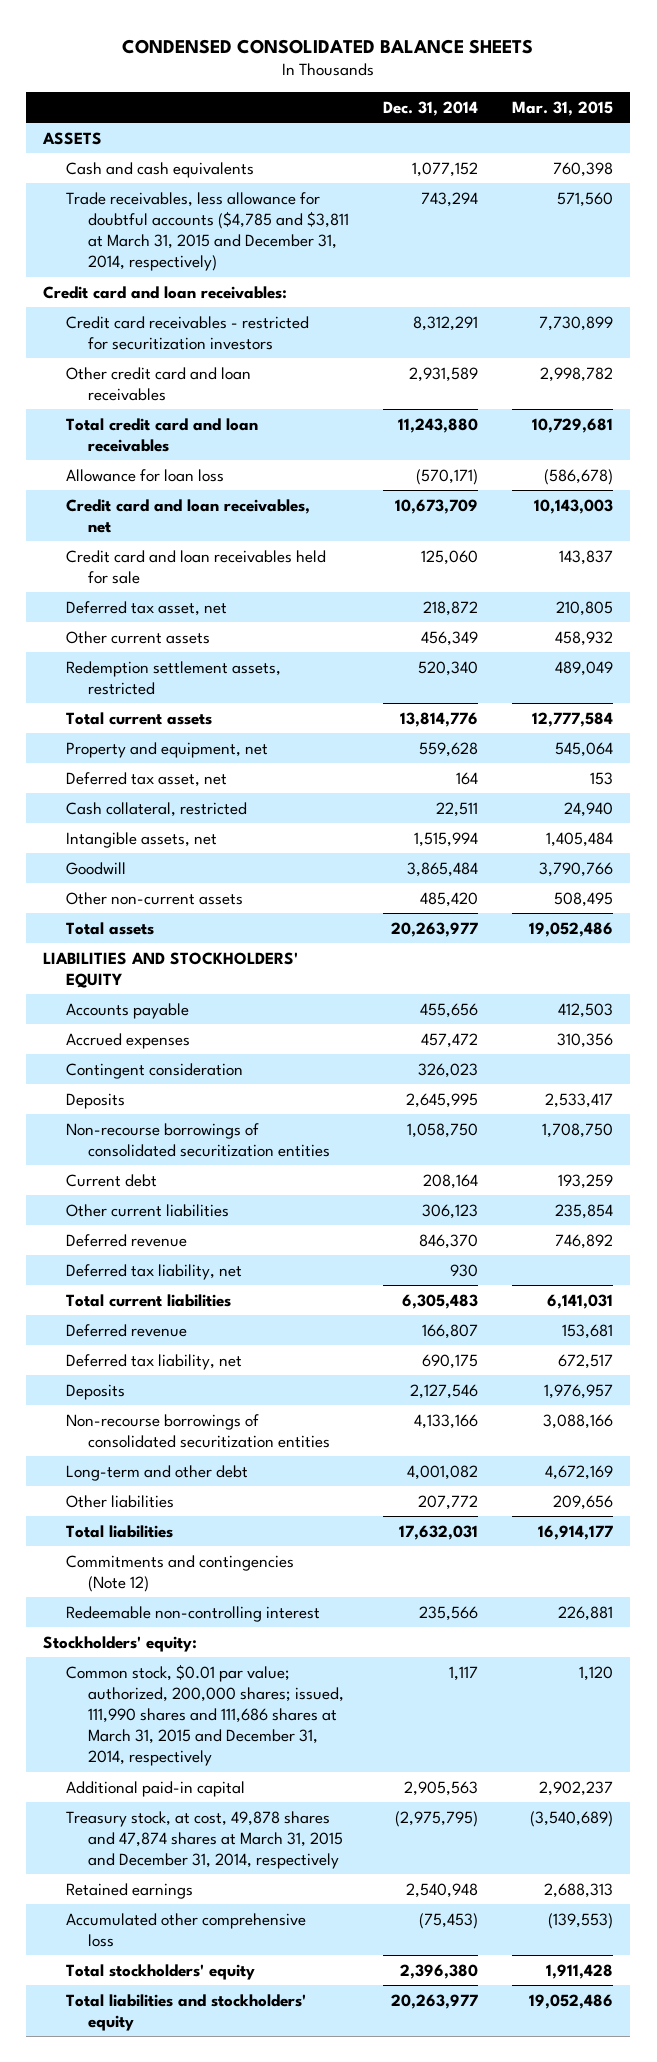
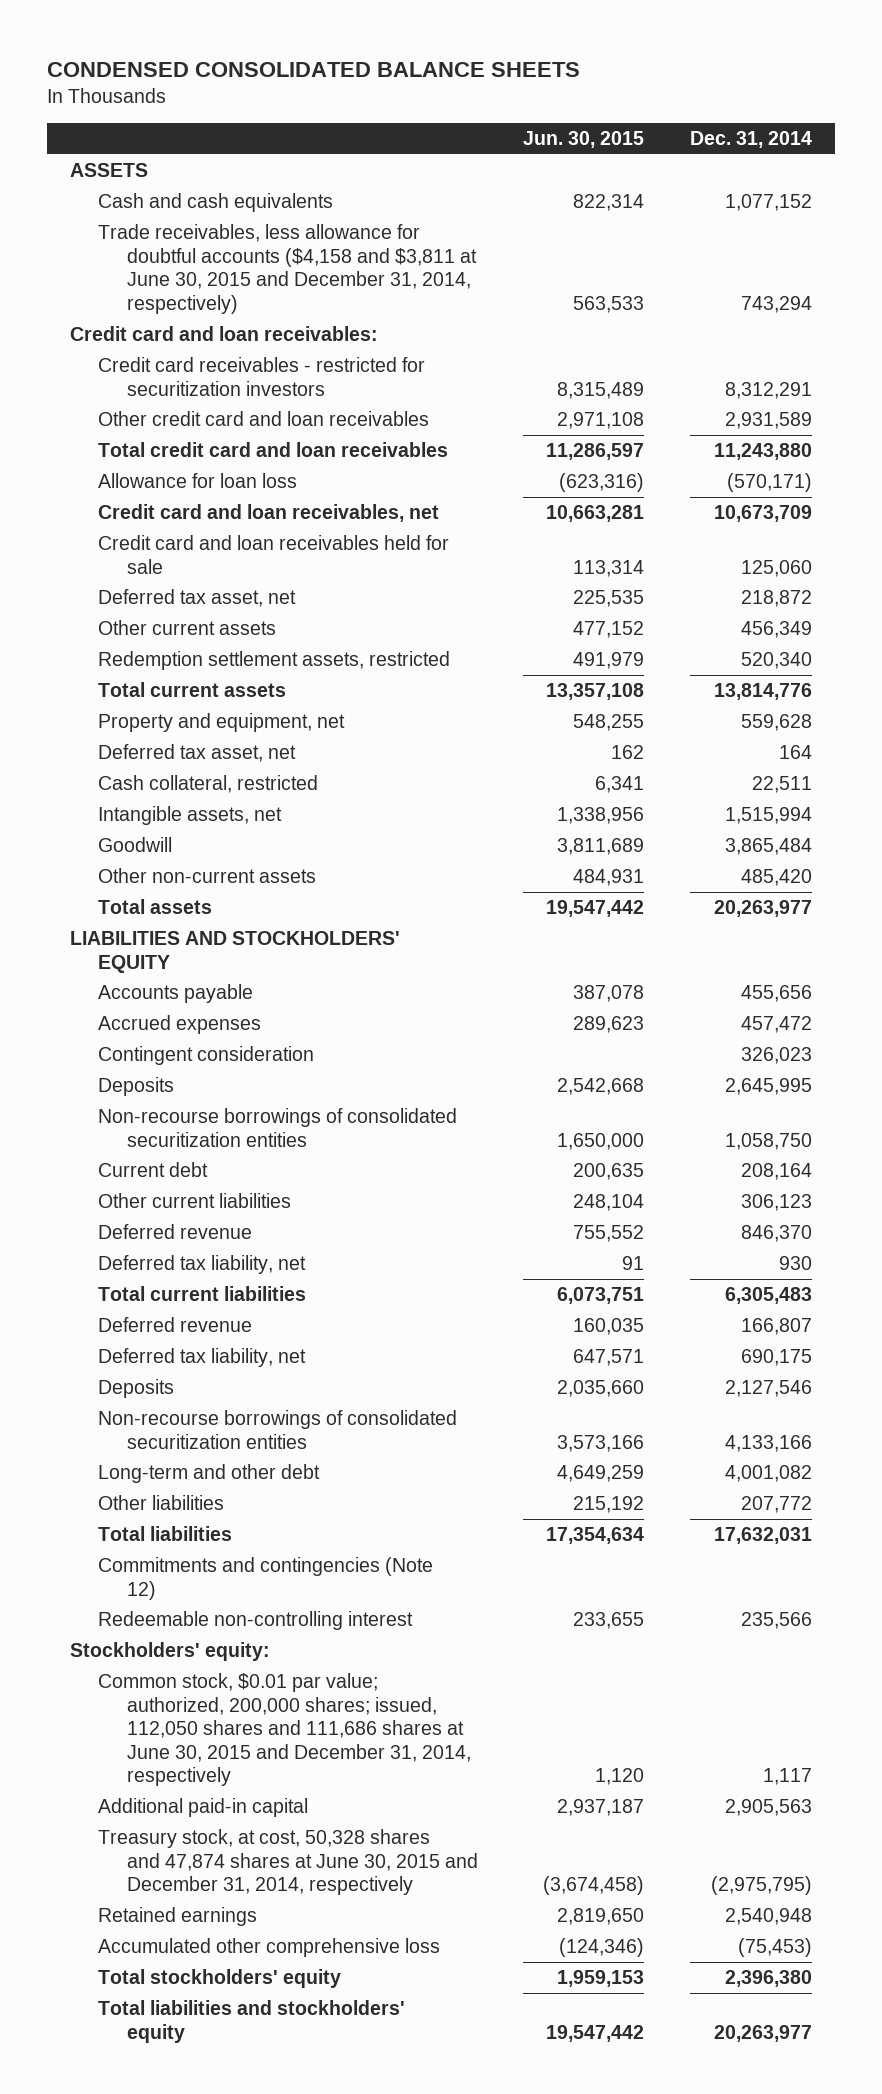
[512,100,614,116] Mar. 31, 2015 -> none
none -> [523,130,645,148] Jun. 30, 2015
[65,191,350,272] Trade receivables, less allowance for doubtful accounts ($4,785 and $3,811 at March 31, 2015 and December 31, 2014, respectively) -> [98,224,477,314] Trade receivables, less allowance for doubtful accounts ($4,158 and $3,811 at June 30, 2015 and December 31, 2014, respectively)
[65,1663,345,1767] Common stock, $0.01 par value; authorized, 200,000 shares; issued, 111,990 shares and 111,686 shares at March 31, 2015 and December 31, 2014, respectively -> [98,1673,471,1787] Common stock, $0.01 par value; authorized, 200,000 shares; issued, 112,050 shares and 111,686 shares at June 30, 2015 and December 31, 2014, respectively
[65,1810,344,1869] Treasury stock, at cost, 49,878 shares and 47,874 shares at March 31, 2015 and December 31, 2014, respectively -> [98,1829,478,1896] Treasury stock, at cost, 50,328 shares and 47,874 shares at June 30, 2015 and December 31, 2014, respectively

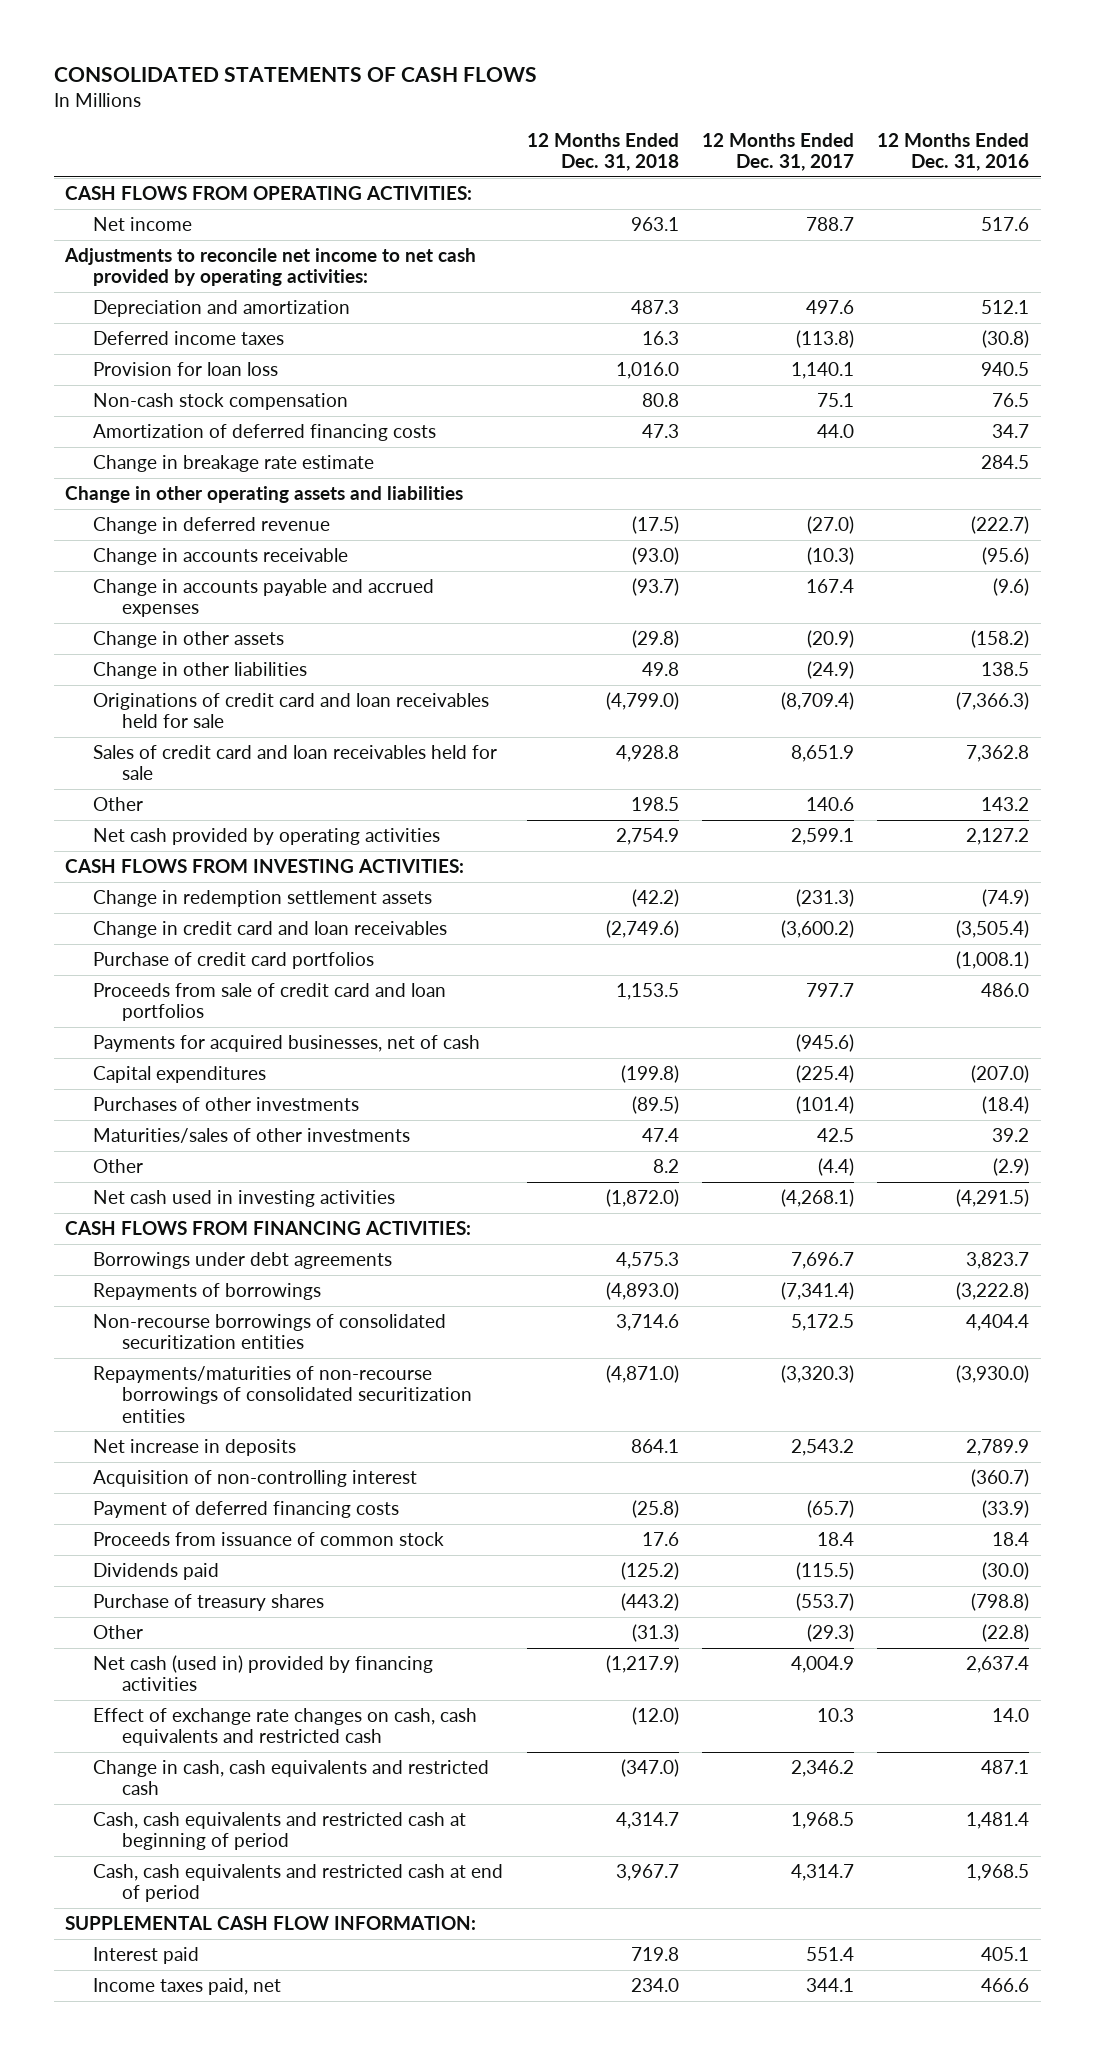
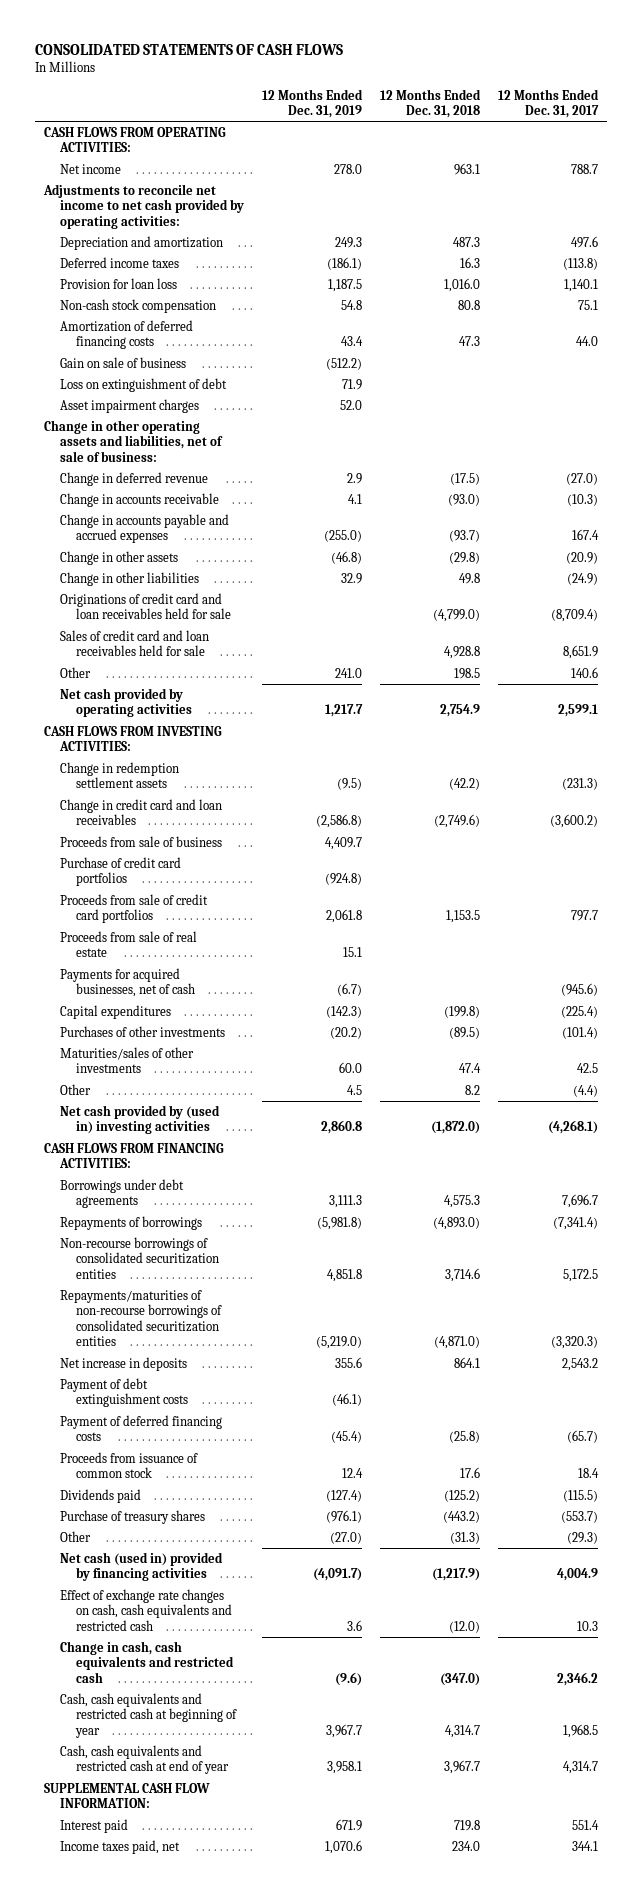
[877,132,1030,172] 12 Months Ended Dec. 31, 2016 -> none
none -> [261,88,363,119] 12 Months Ended Dec. 31, 2019
[93,454,375,472] Change in breakage rate estimate -> none
none -> [59,356,186,368] Gain on sale of business
none -> [59,377,227,392] Loss on extinguishment of debt
none -> [59,398,199,413] Asset impairment charges
[65,485,464,503] Change in other operating assets and liabilities -> [44,419,223,462] Change in other operating assets and liabilities, net of sale of business:
none -> [59,835,222,847] Proceeds from sale of business
[93,982,447,1022] Proceeds from sale of credit card and loan portfolios -> [59,893,208,924] Proceeds from sale of credit card portfolios
none -> [59,930,197,958] Proceeds from sale of real estate
[93,1189,396,1207] Net cash used in investing activities -> [59,1104,220,1135] Net cash provided by (used in) investing activities
[93,1469,418,1487] Acquisition of non-controlling interest -> none
none -> [59,1377,188,1408] Payment of debt extinguishment costs
[93,1811,467,1851] Cash, cash equivalents and restricted cash at beginning of period -> [59,1692,237,1738] Cash, cash equivalents and restricted cash at beginning of year
[93,1863,504,1903] Cash, cash equivalents and restricted cash at end of period -> [59,1744,229,1775] Cash, cash equivalents and restricted cash at end of year

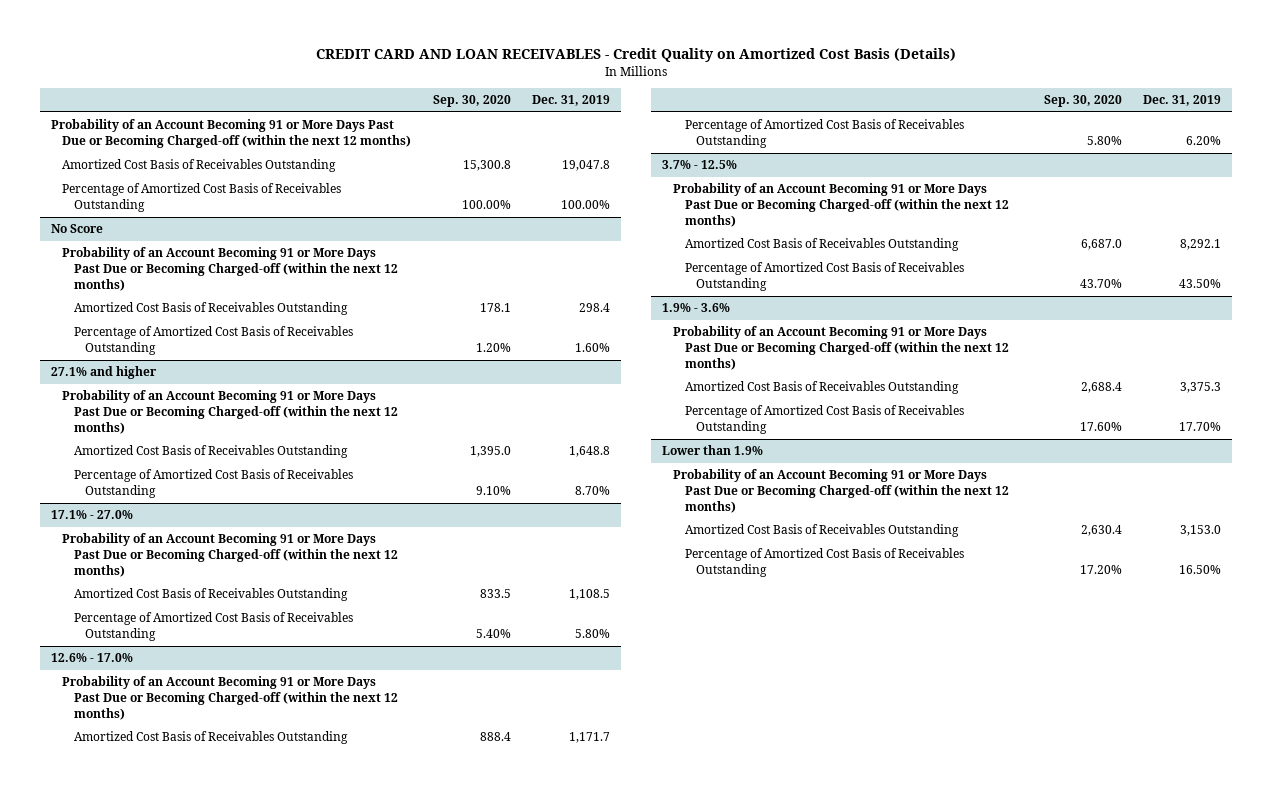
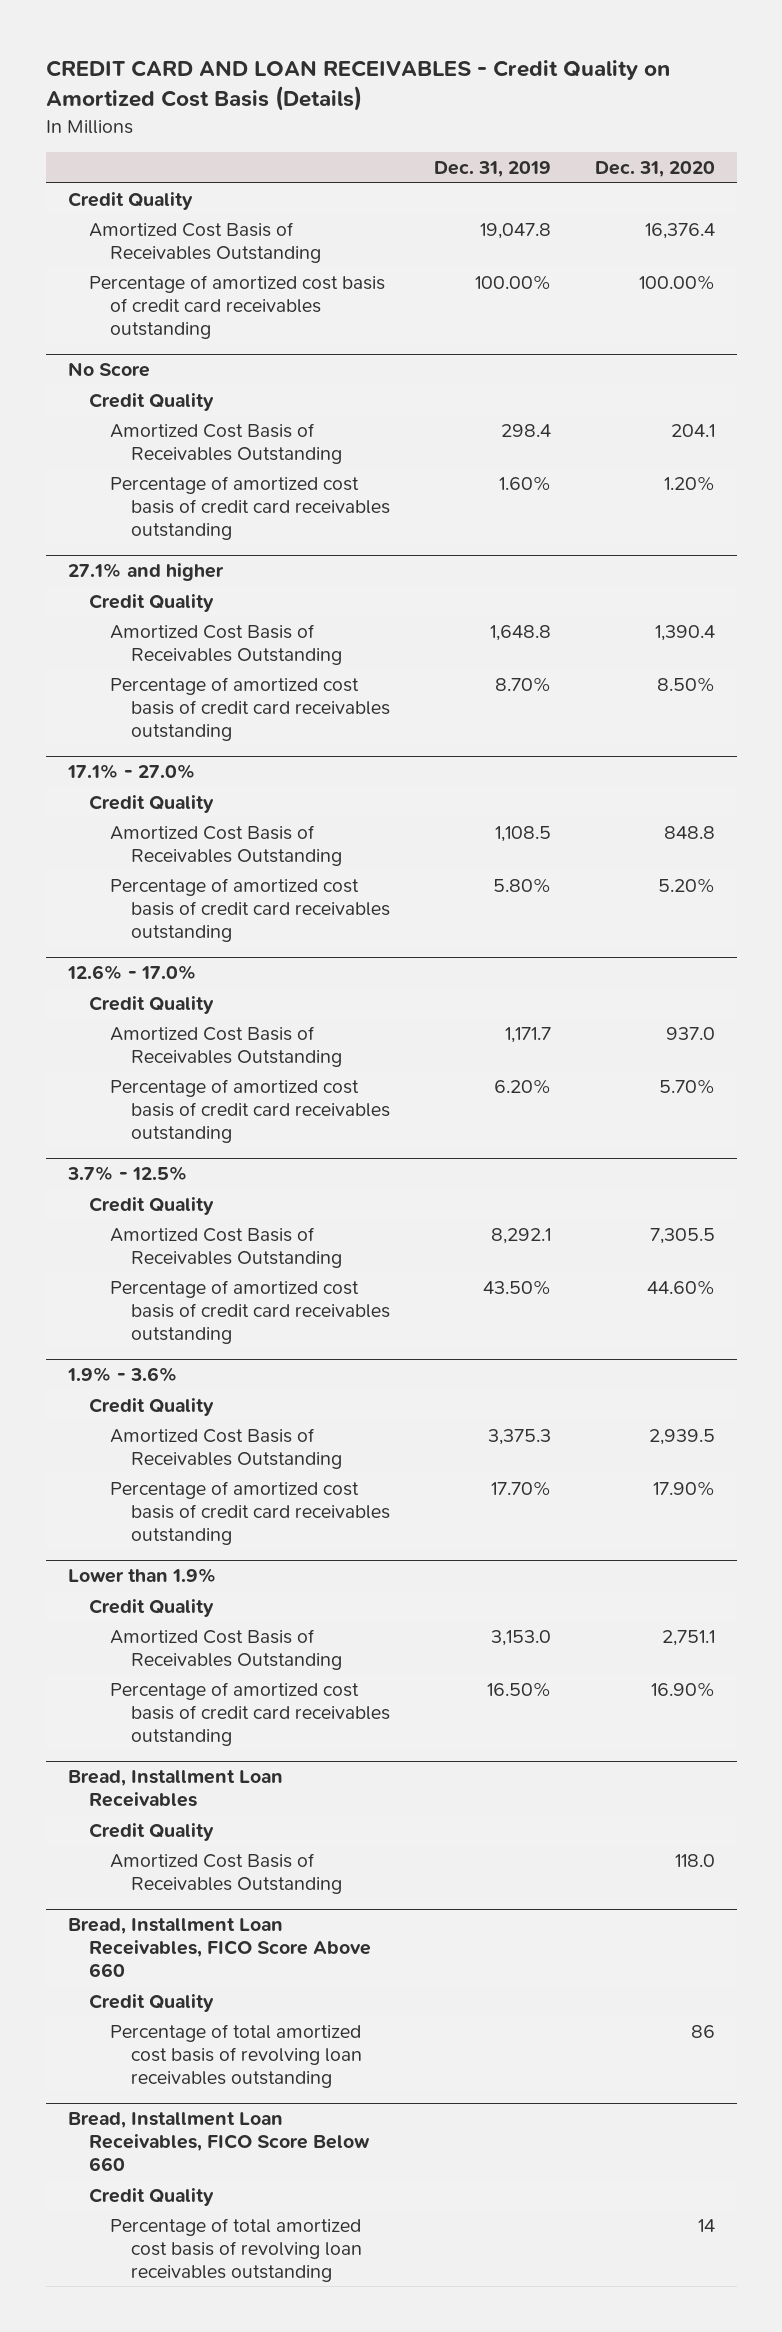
[432,95,511,108] Sep. 30, 2020 -> none
none -> [594,161,715,178] Dec. 31, 2020
[50,119,412,149] Probability of an Account Becoming 91 or More Days Past Due or Becoming Charged-off (within the next 12 months) -> [67,191,193,210] Credit Quality
[62,183,342,213] Percentage of Amortized Cost Basis of Receivables Outstanding -> [88,274,385,339] Percentage of amortized cost basis of credit card receivables outstanding
[62,247,398,291] Probability of an Account Becoming 91 or More Days Past Due or Becoming Charged-off (within the next 12 months) -> [88,392,214,411] Credit Quality
[73,326,353,356] Percentage of Amortized Cost Basis of Receivables Outstanding -> [109,475,391,540] Percentage of amortized cost basis of credit card receivables outstanding
[62,390,398,434] Probability of an Account Becoming 91 or More Days Past Due or Becoming Charged-off (within the next 12 months) -> [88,593,214,612] Credit Quality
[73,469,353,499] Percentage of Amortized Cost Basis of Receivables Outstanding -> [109,676,391,741] Percentage of amortized cost basis of credit card receivables outstanding
[62,533,398,577] Probability of an Account Becoming 91 or More Days Past Due or Becoming Charged-off (within the next 12 months) -> [88,794,214,813] Credit Quality
[73,612,353,642] Percentage of Amortized Cost Basis of Receivables Outstanding -> [109,877,391,942] Percentage of amortized cost basis of credit card receivables outstanding
[62,676,398,720] Probability of an Account Becoming 91 or More Days Past Due or Becoming Charged-off (within the next 12 months) -> [88,995,214,1014] Credit Quality
[684,119,964,149] Percentage of Amortized Cost Basis of Receivables Outstanding -> [109,1078,391,1143] Percentage of amortized cost basis of credit card receivables outstanding
[673,183,1009,227] Probability of an Account Becoming 91 or More Days Past Due or Becoming Charged-off (within the next 12 months) -> [88,1196,214,1215] Credit Quality
[684,262,964,292] Percentage of Amortized Cost Basis of Receivables Outstanding -> [109,1279,391,1344] Percentage of amortized cost basis of credit card receivables outstanding
[673,326,1009,370] Probability of an Account Becoming 91 or More Days Past Due or Becoming Charged-off (within the next 12 months) -> [88,1397,214,1416] Credit Quality
[684,405,964,435] Percentage of Amortized Cost Basis of Receivables Outstanding -> [109,1480,391,1545] Percentage of amortized cost basis of credit card receivables outstanding
[673,469,1009,513] Probability of an Account Becoming 91 or More Days Past Due or Becoming Charged-off (within the next 12 months) -> [88,1598,214,1617] Credit Quality
[684,548,964,578] Percentage of Amortized Cost Basis of Receivables Outstanding -> [109,1681,391,1746] Percentage of amortized cost basis of credit card receivables outstanding
none -> [67,1770,283,1808] Bread, Installment Loan Receivables
none -> [88,1822,214,1841] Credit Quality
none -> [109,1852,343,1894] Amortized Cost Basis of Receivables Outstanding
none -> [67,1918,371,1978] Bread, Installment Loan Receivables, FICO Score Above 660
none -> [88,1993,214,2012] Credit Quality
none -> [109,2023,363,2088] Percentage of total amortized cost basis of revolving loan receivables outstanding
none -> [67,2112,370,2172] Bread, Installment Loan Receivables, FICO Score Below 660
none -> [88,2187,214,2206] Credit Quality
none -> [109,2217,363,2282] Percentage of total amortized cost basis of revolving loan receivables outstanding

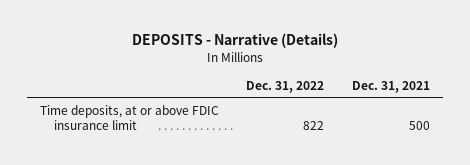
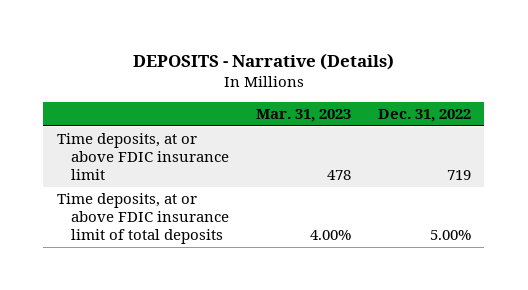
[351,81,430,94] Dec. 31, 2021 -> none
none -> [255,109,351,123] Mar. 31, 2023
[303,121,325,131] 822 -> [446,170,471,181] 719
none -> [56,193,229,245] Time deposits, at or above FDIC insurance limit of total deposits

